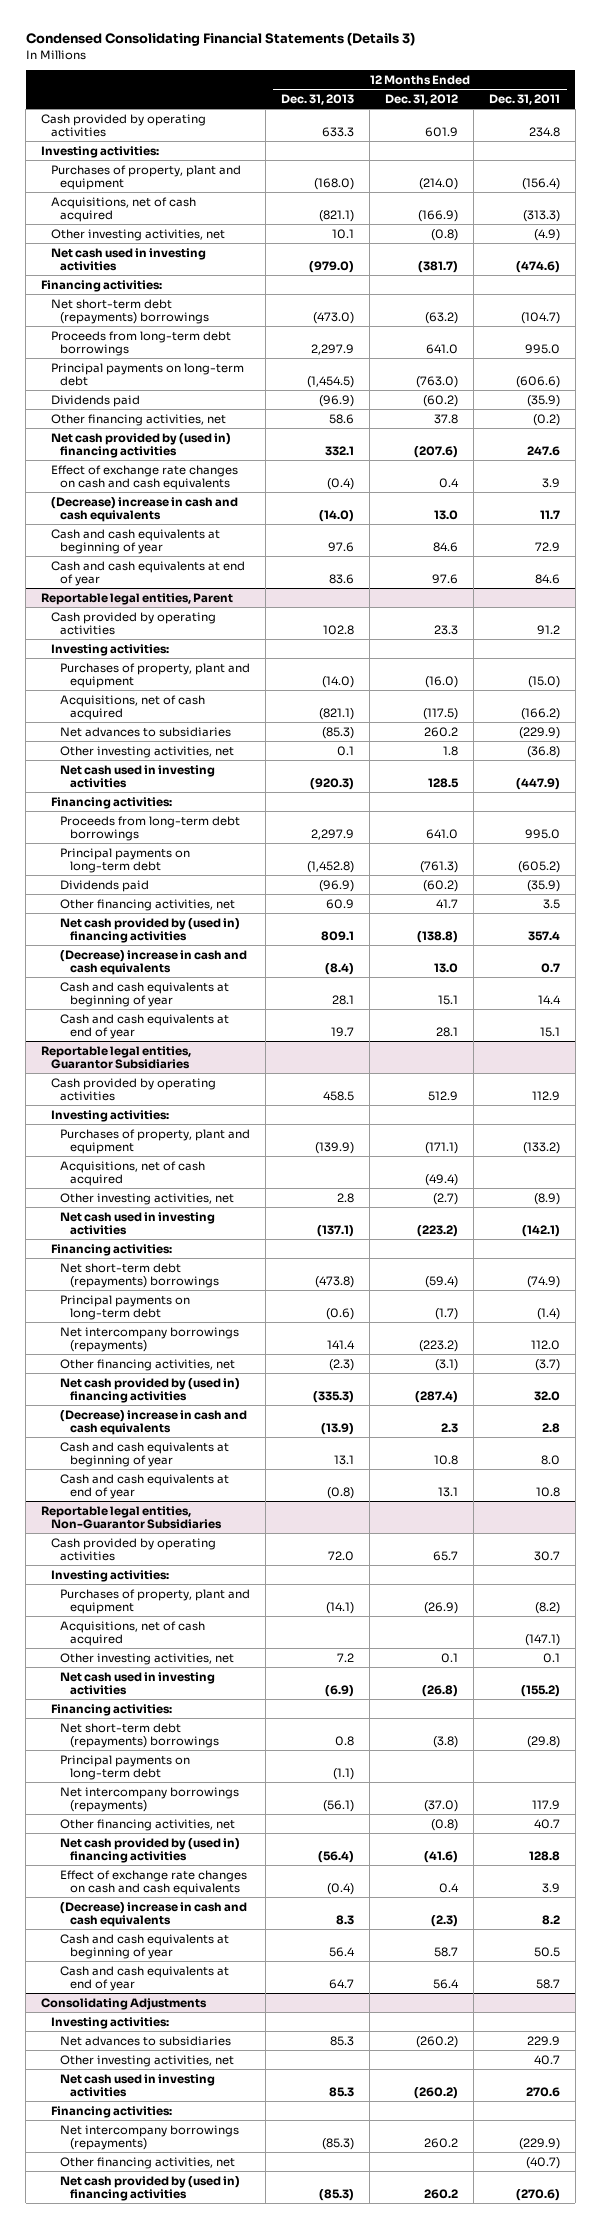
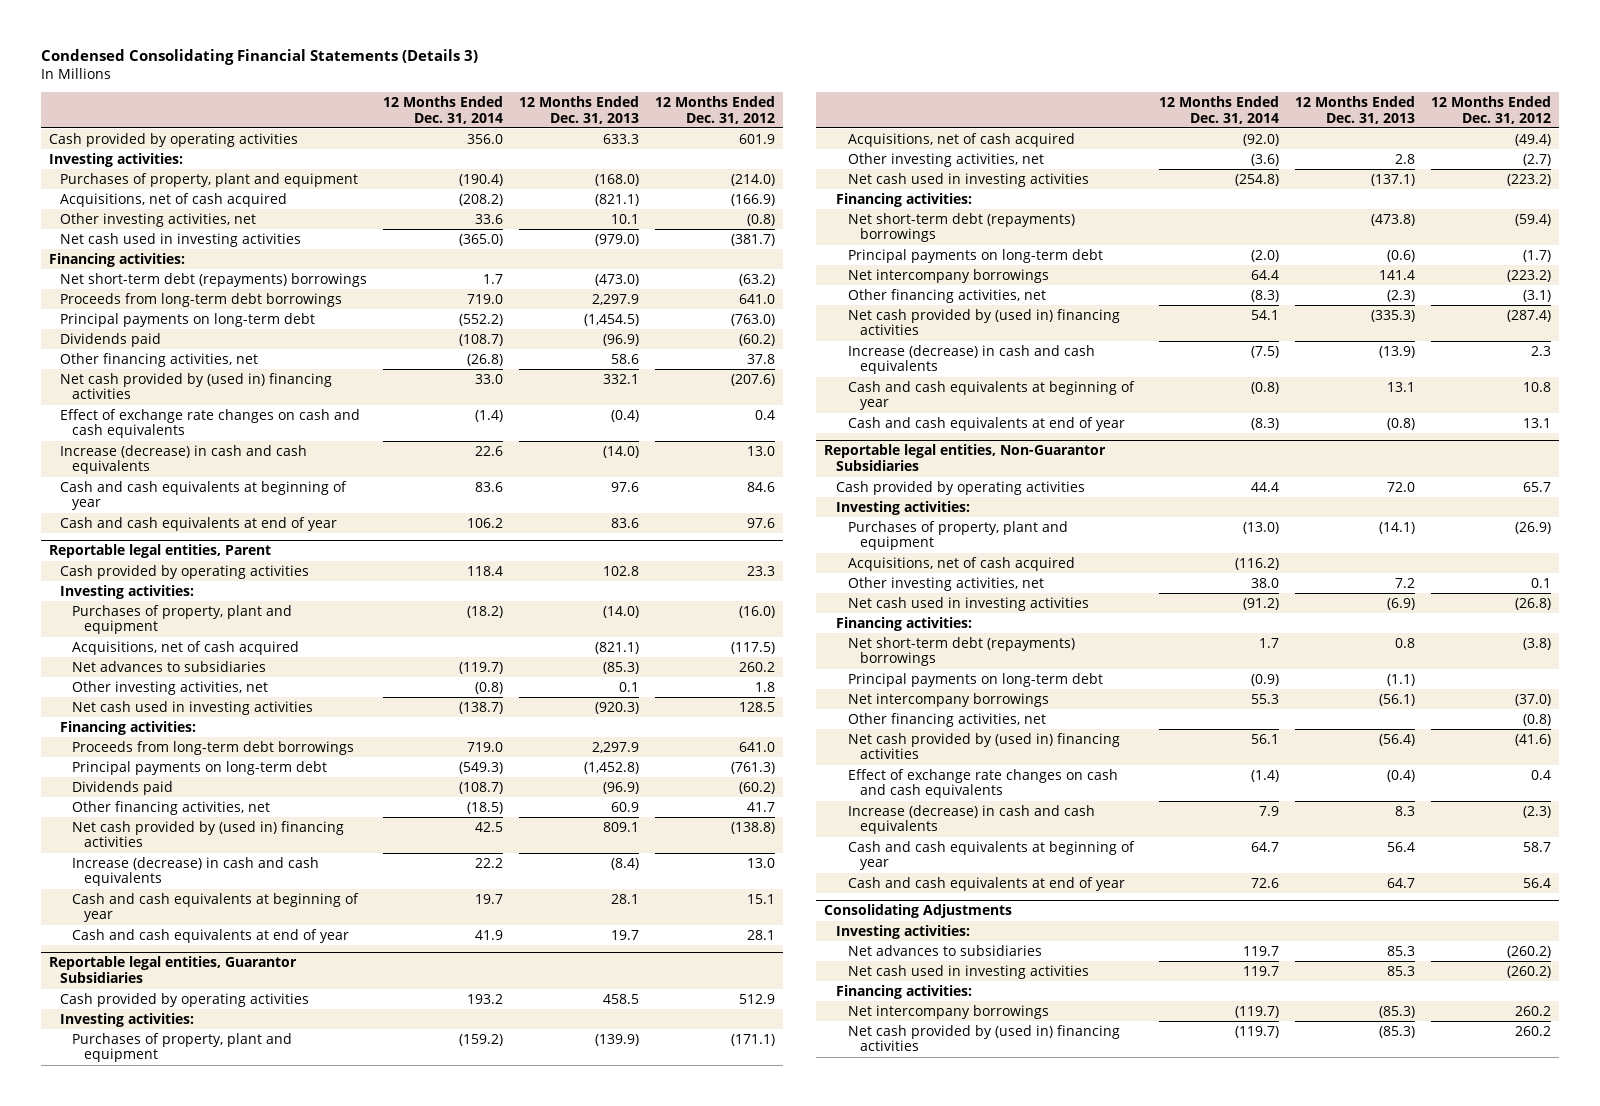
[488,93,560,105] Dec. 31, 2011 -> none
none -> [383,95,504,124] 12 Months Ended Dec. 31, 2014
[50,496,238,522] (Decrease) increase in cash and cash equivalents -> [60,444,308,475] Increase (decrease) in cash and cash equivalents
[60,949,248,975] (Decrease) increase in cash and cash equivalents -> [72,856,320,887] Increase (decrease) in cash and cash equivalents
[60,1326,240,1352] Net intercompany borrowings (repayments) -> [847,268,1049,283] Net intercompany borrowings
[60,1409,248,1435] (Decrease) increase in cash and cash equivalents -> [847,344,1095,375] Increase (decrease) in cash and cash equivalents
[60,1786,240,1812] Net intercompany borrowings (repayments) -> [847,692,1049,707] Net intercompany borrowings
[60,1901,248,1927] (Decrease) increase in cash and cash equivalents -> [847,804,1095,835] Increase (decrease) in cash and cash equivalents
[60,2054,235,2067] Other investing activities, net -> none
[60,2156,236,2169] Other financing activities, net -> none
[60,2124,240,2150] Net intercompany borrowings (repayments) -> [847,1004,1049,1019] Net intercompany borrowings

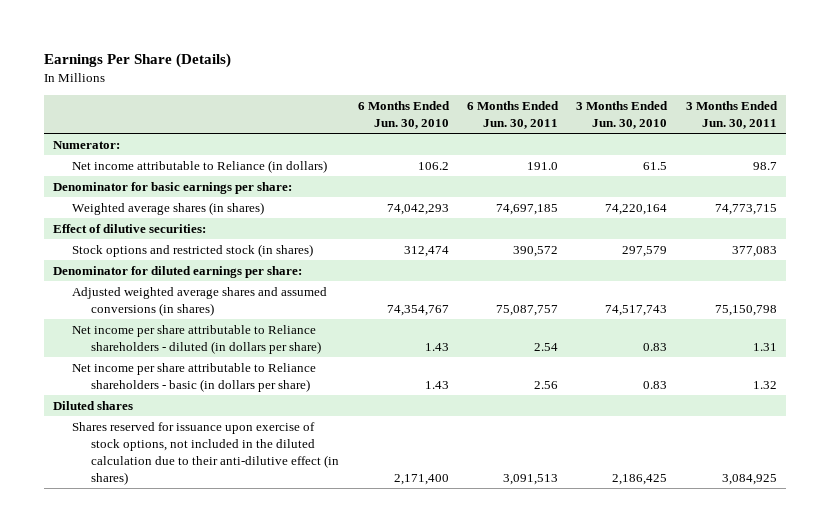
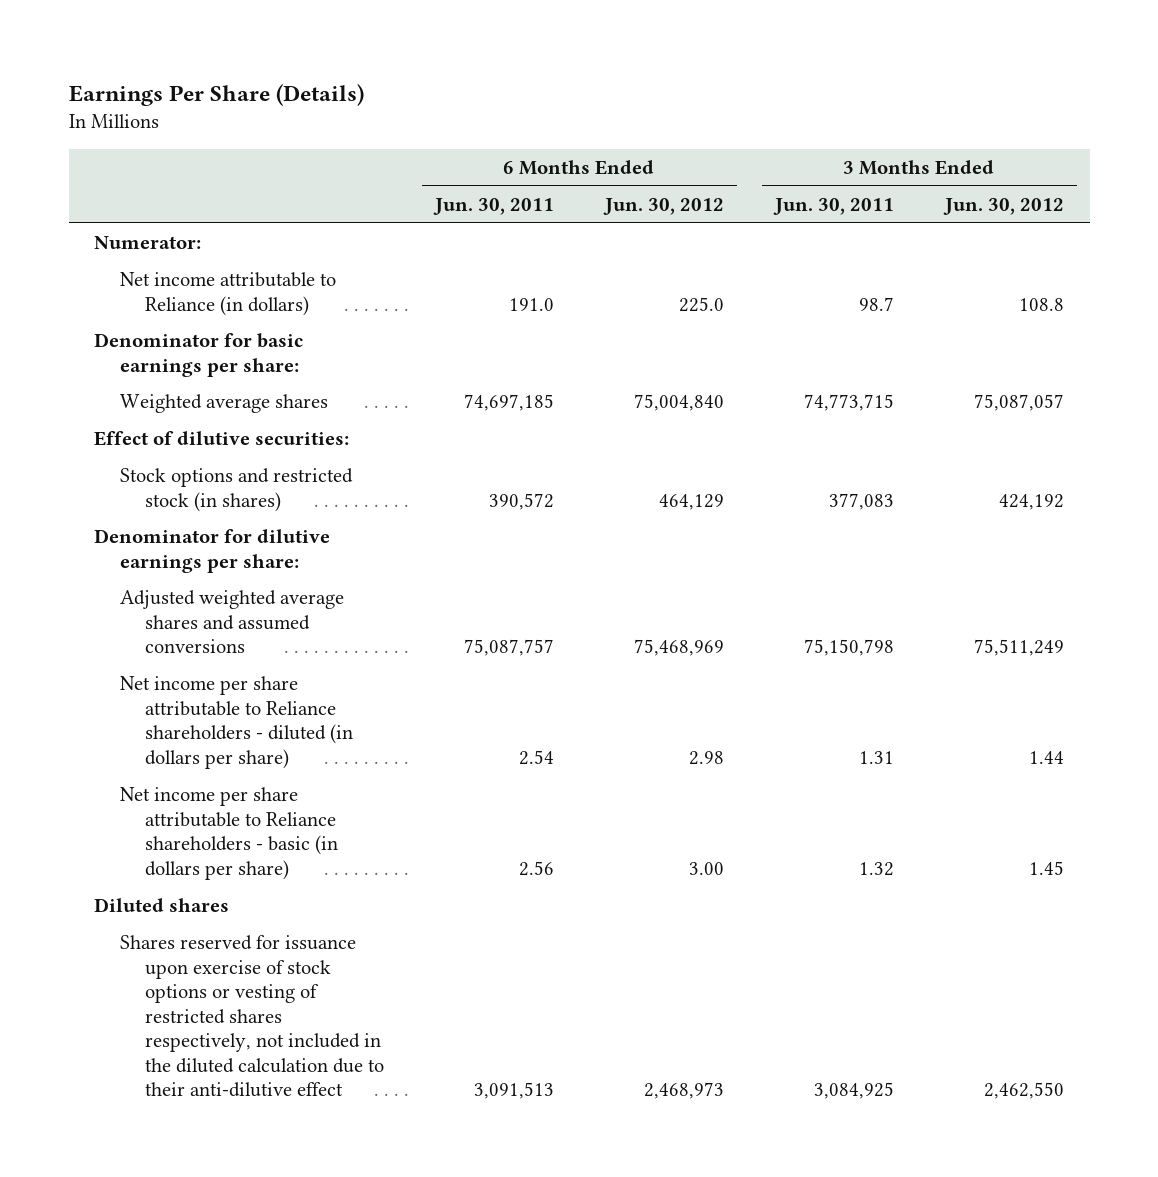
[357,100,450,129] 6 Months Ended Jun. 30, 2010 -> none
[576,100,669,129] 3 Months Ended Jun. 30, 2010 -> none
none -> [602,197,724,215] Jun. 30, 2012
none -> [942,197,1064,215] Jun. 30, 2012
[72,201,265,215] Weighted average shares (in shares) -> [119,394,328,414] Weighted average shares
[52,265,302,278] Denominator for diluted earnings per share: -> [94,529,331,573] Denominator for dilutive earnings per share:
[72,286,328,316] Adjusted weighted average shares and assumed conversions (in shares) -> [119,590,344,654] Adjusted weighted average shares and assumed conversions
[72,421,340,485] Shares reserved for issuance upon exercise of stock options, not included in the diluted calculation due to their anti-dilutive effect (in shares) -> [119,935,384,1098] Shares reserved for issuance upon exercise of stock options or vesting of restricted shares respectively, not included in the diluted calculation due to their anti-dilutive effect

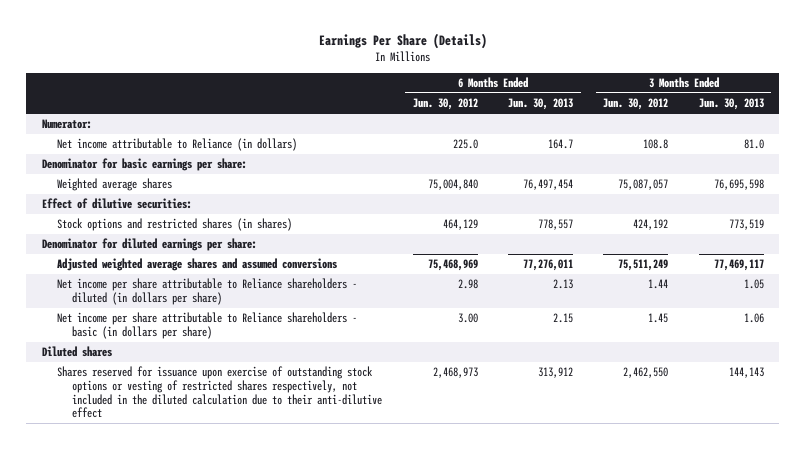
[432,197,554,215] Jun. 30, 2011 -> none
[772,197,894,215] Jun. 30, 2011 -> none
none -> [508,98,574,111] Jun. 30, 2013
none -> [698,98,764,111] Jun. 30, 2013
[119,468,353,512] Stock options and restricted stock (in shares) -> [56,218,292,232] Stock options and restricted shares (in shares)
[94,529,331,573] Denominator for dilutive earnings per share: -> [41,238,257,252] Denominator for diluted earnings per share:
[119,935,384,1098] Shares reserved for issuance upon exercise of stock options or vesting of restricted shares respectively, not included in the diluted calculation due to their anti-dilutive effect -> [56,366,383,419] Shares reserved for issuance upon exercise of outstanding stock options or vesting of restricted shares respectively, not included in the diluted calculation due to their anti-dilutive effect

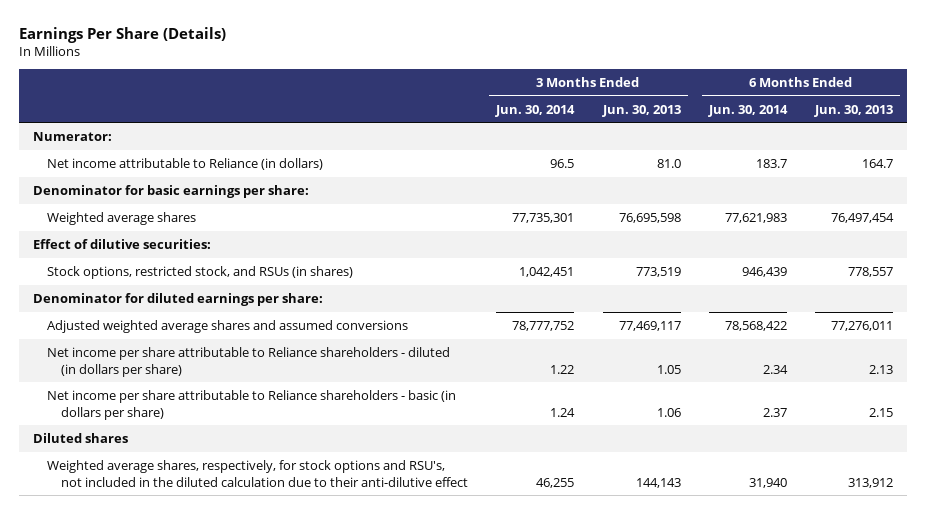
[412,98,478,111] Jun. 30, 2012 -> none
[603,98,669,111] Jun. 30, 2012 -> none
none -> [495,104,576,117] Jun. 30, 2014
none -> [707,104,788,117] Jun. 30, 2014
[56,218,292,232] Stock options and restricted shares (in shares) -> [46,265,353,279] Stock options, restricted stock, and RSUs (in shares)
[56,366,383,419] Shares reserved for issuance upon exercise of outstanding stock options or vesting of restricted shares respectively, not included in the diluted calculation due to their anti-dilutive effect -> [46,459,469,487] Weighted average shares, respectively, for stock options and RSU's, not included in the diluted calculation due to their anti-dilutive effect

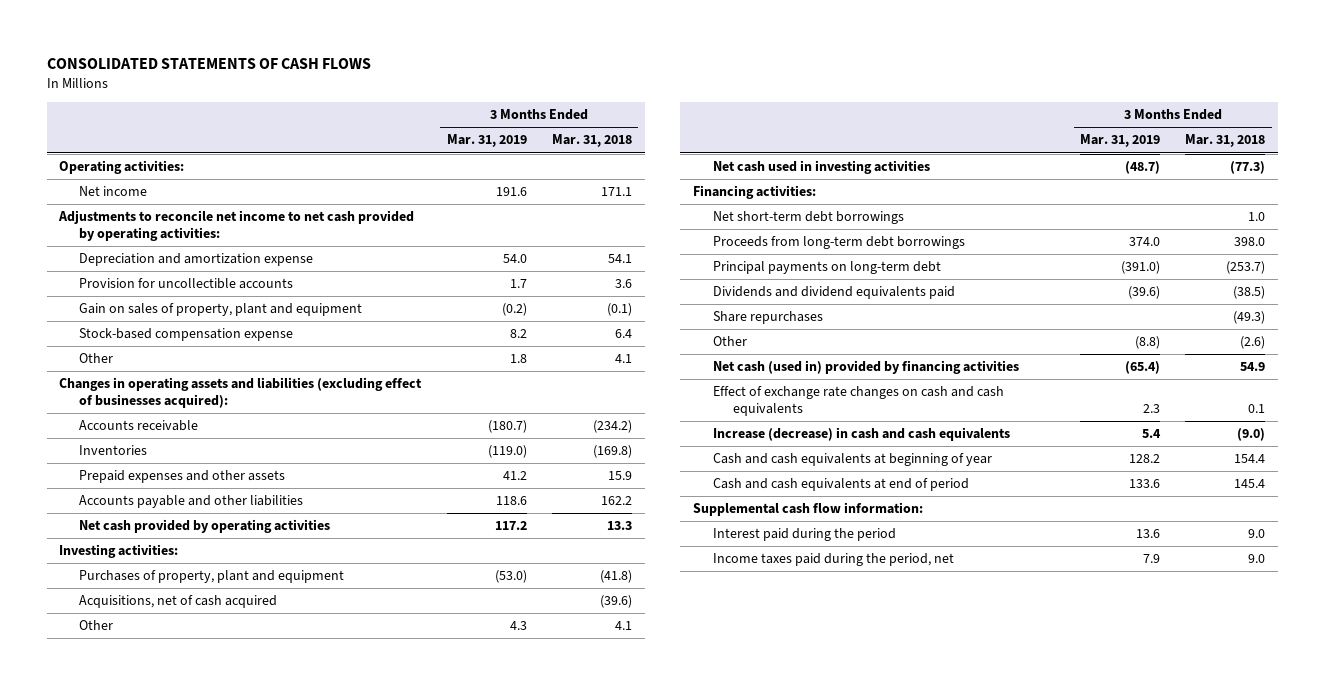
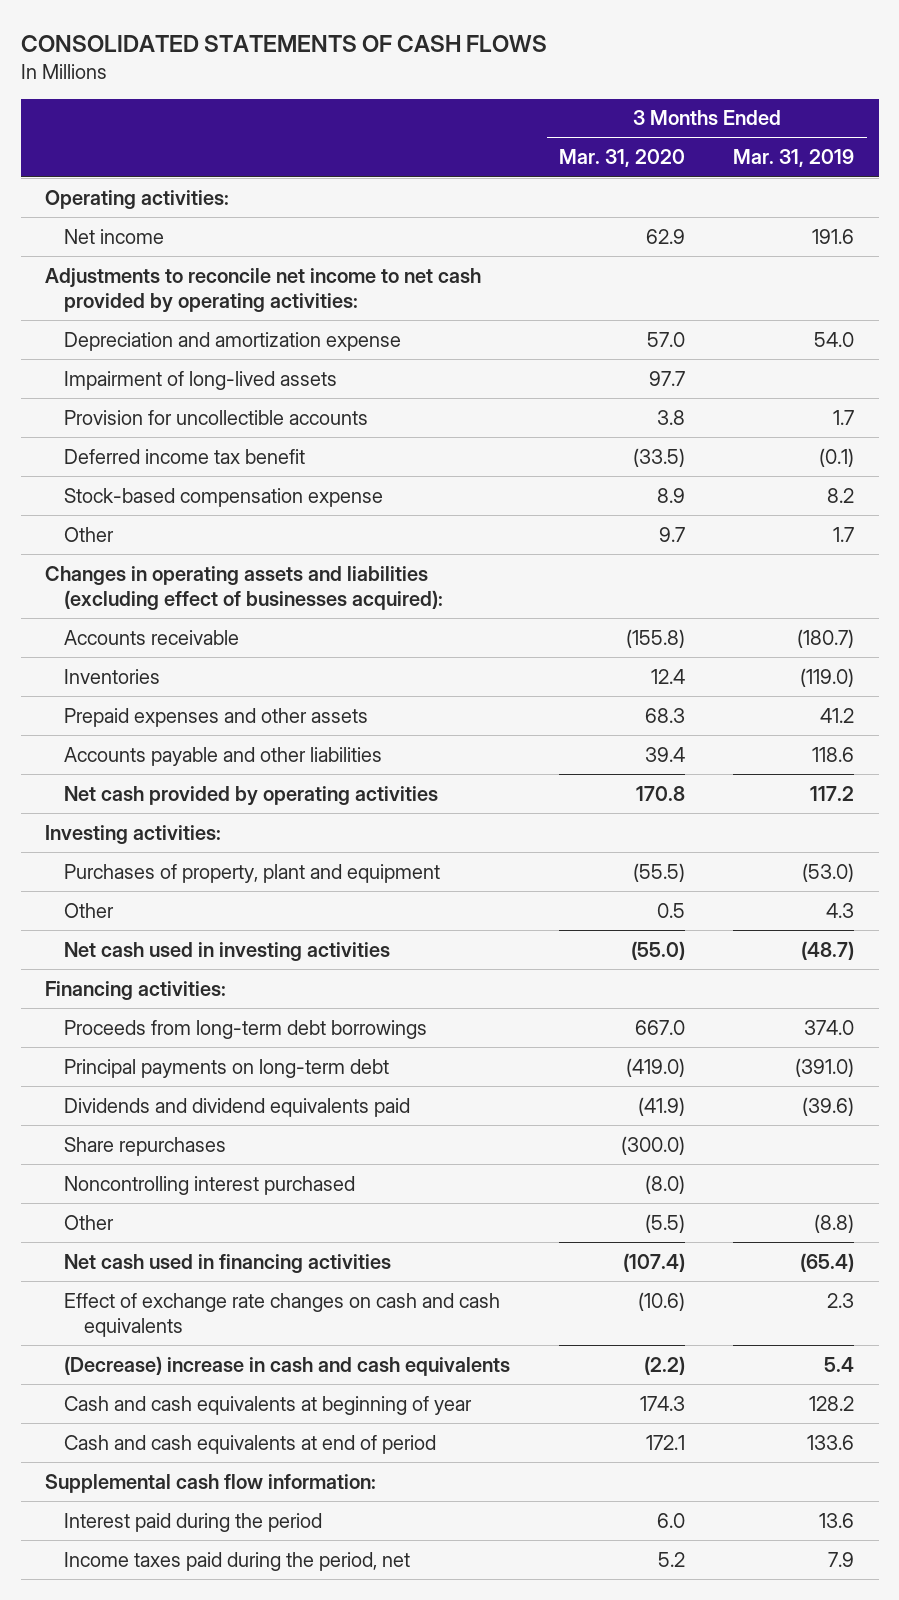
[552,134,633,148] Mar. 31, 2018 -> none
none -> [558,149,685,168] Mar. 31, 2020
none -> [64,370,338,390] Impairment of long-lived assets
[79,303,363,317] Gain on sales of property, plant and equipment -> none
none -> [64,448,306,464] Deferred income tax benefit
[509,354,527,364] 1.8 -> [833,526,855,542] 1.7
[79,595,278,609] Acquisitions, net of cash acquired -> none
[712,211,904,225] Net short-term debt borrowings -> none
none -> [64,1175,356,1195] Noncontrolling interest purchased
[712,360,1019,375] Net cash (used in) provided by financing activities -> [64,1253,392,1273] Net cash used in financing activities
[712,427,1010,442] Increase (decrease) in cash and cash equivalents -> [64,1355,511,1376] (Decrease) increase in cash and cash equivalents

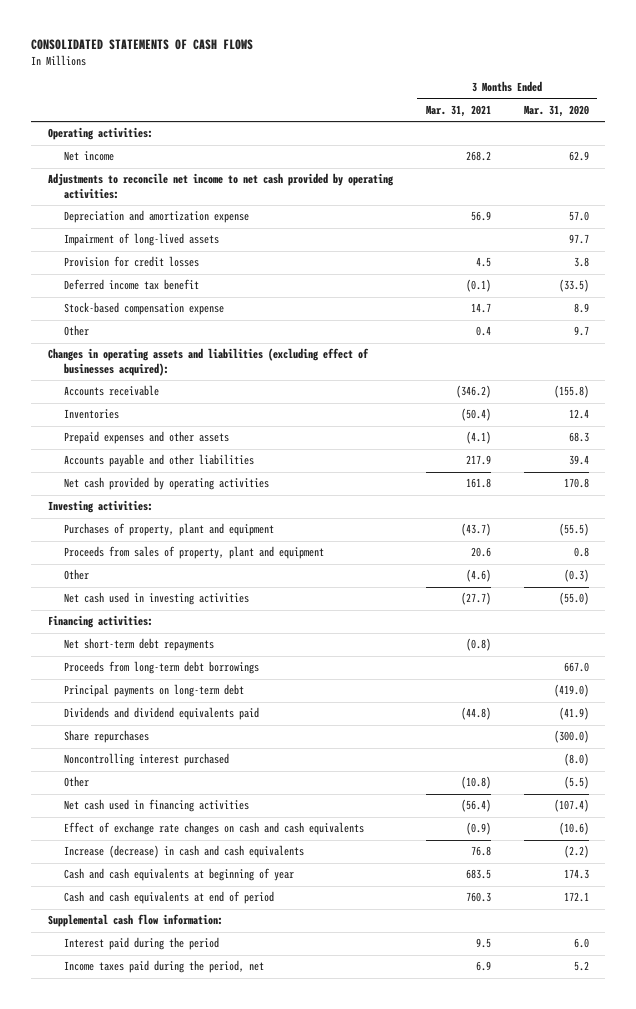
[733,149,855,168] Mar. 31, 2019 -> none
none -> [425,105,491,118] Mar. 31, 2021
[64,409,369,425] Provision for uncollectible accounts -> [63,256,199,268] Provision for credit losses
none -> [63,546,324,560] Proceeds from sales of property, plant and equipment
[656,902,685,918] 0.5 -> [563,569,589,583] (0.3)
none -> [63,638,214,652] Net short-term debt repayments
[64,1355,511,1376] (Decrease) increase in cash and cash equivalents -> [63,845,304,859] Increase (decrease) in cash and cash equivalents

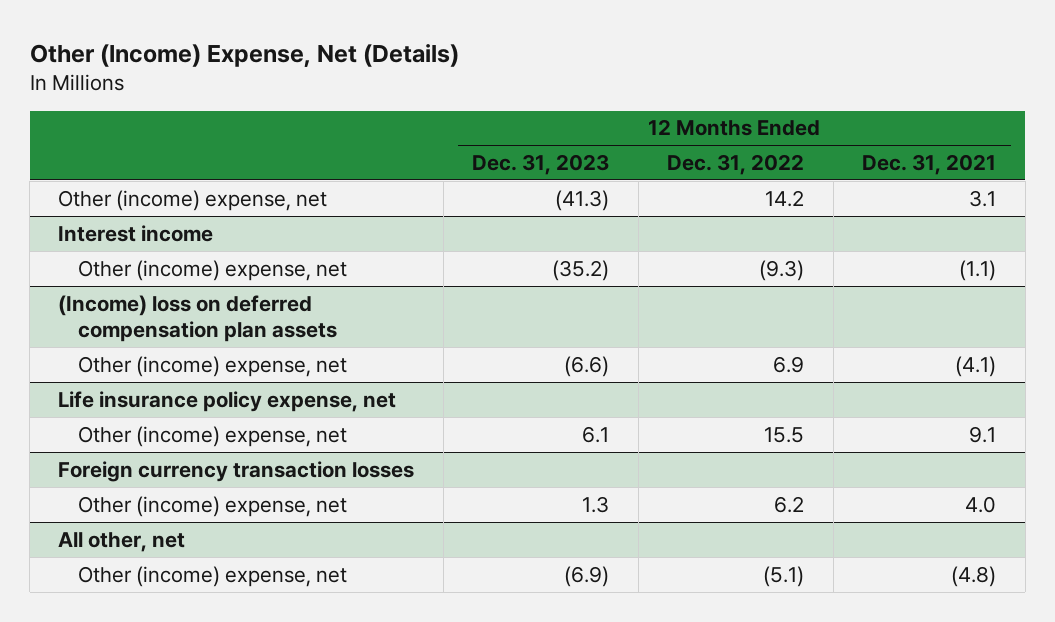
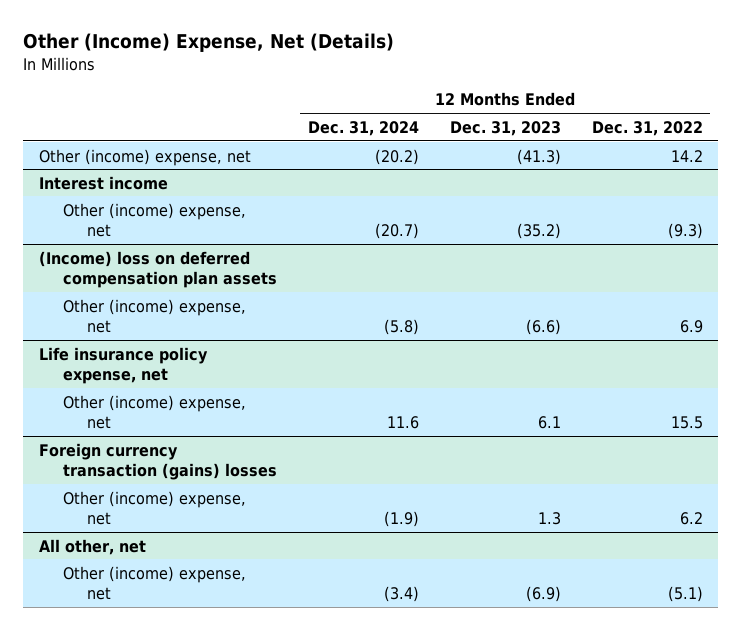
[862,153,997,175] Dec. 31, 2021 -> none
none -> [307,120,419,136] Dec. 31, 2024
[58,460,415,482] Foreign currency transaction losses -> [38,442,277,480] Foreign currency transaction (gains) losses

